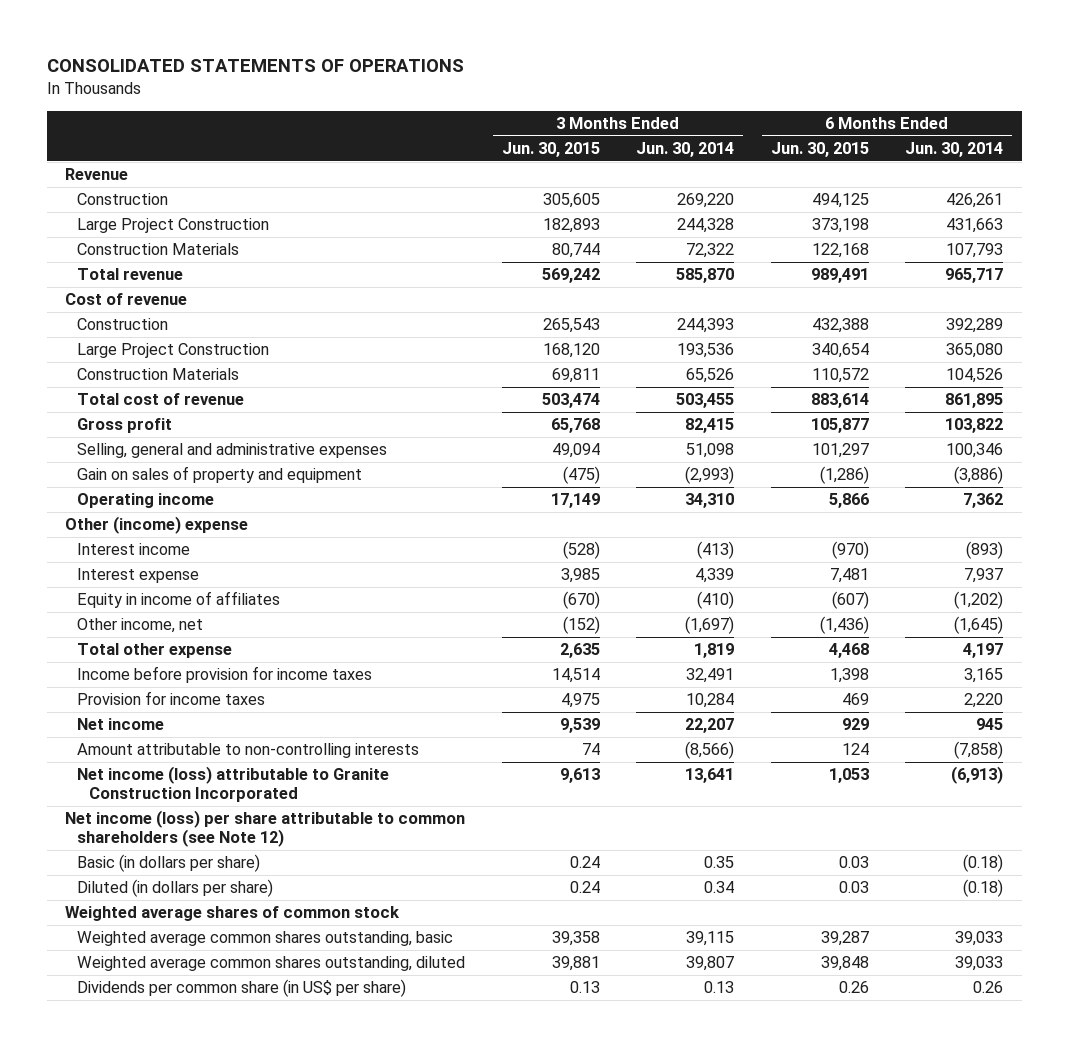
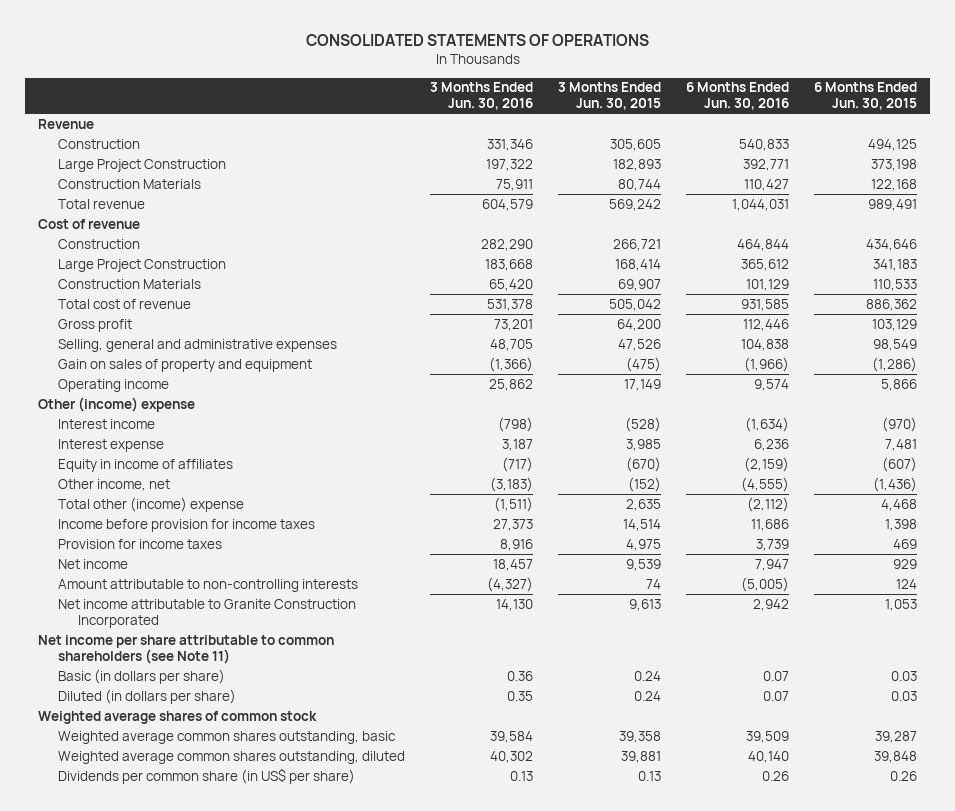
[636,142,735,158] Jun. 30, 2014 -> none
[905,142,1004,158] Jun. 30, 2014 -> none
none -> [430,82,534,111] 3 Months Ended Jun. 30, 2016
none -> [686,82,790,111] 6 Months Ended Jun. 30, 2016
[542,318,600,334] 265,543 -> [613,238,662,251] 266,721
[811,318,869,334] 432,388 -> [866,238,918,251] 434,646
[542,343,600,359] 168,120 -> [615,258,662,271] 168,414
[811,343,869,359] 340,654 -> [873,258,918,271] 341,183
[551,368,600,384] 69,811 -> [618,278,662,291] 69,907
[811,368,869,384] 110,572 -> [873,278,918,291] 110,533
[541,393,600,409] 503,474 -> [609,298,662,311] 505,042
[810,393,869,409] 883,614 -> [866,298,918,311] 886,362
[550,418,600,434] 65,768 -> [617,318,662,331] 64,200
[810,418,869,434] 105,877 -> [872,318,918,331] 103,129
[551,443,600,459] 49,094 -> [618,338,662,351] 47,526
[811,443,869,459] 101,297 -> [873,338,918,351] 98,549
[77,643,233,659] Total other expense -> [58,496,245,512] Total other (income) expense
[77,766,390,803] Net income (loss) attributable to Granite Construction Incorporated -> [58,598,357,628] Net income attributable to Granite Construction Incorporated
[65,810,466,848] Net income (loss) per share attributable to common shareholders (see Note 12) -> [37,634,334,664] Net income per share attributable to common shareholders (see Note 11)

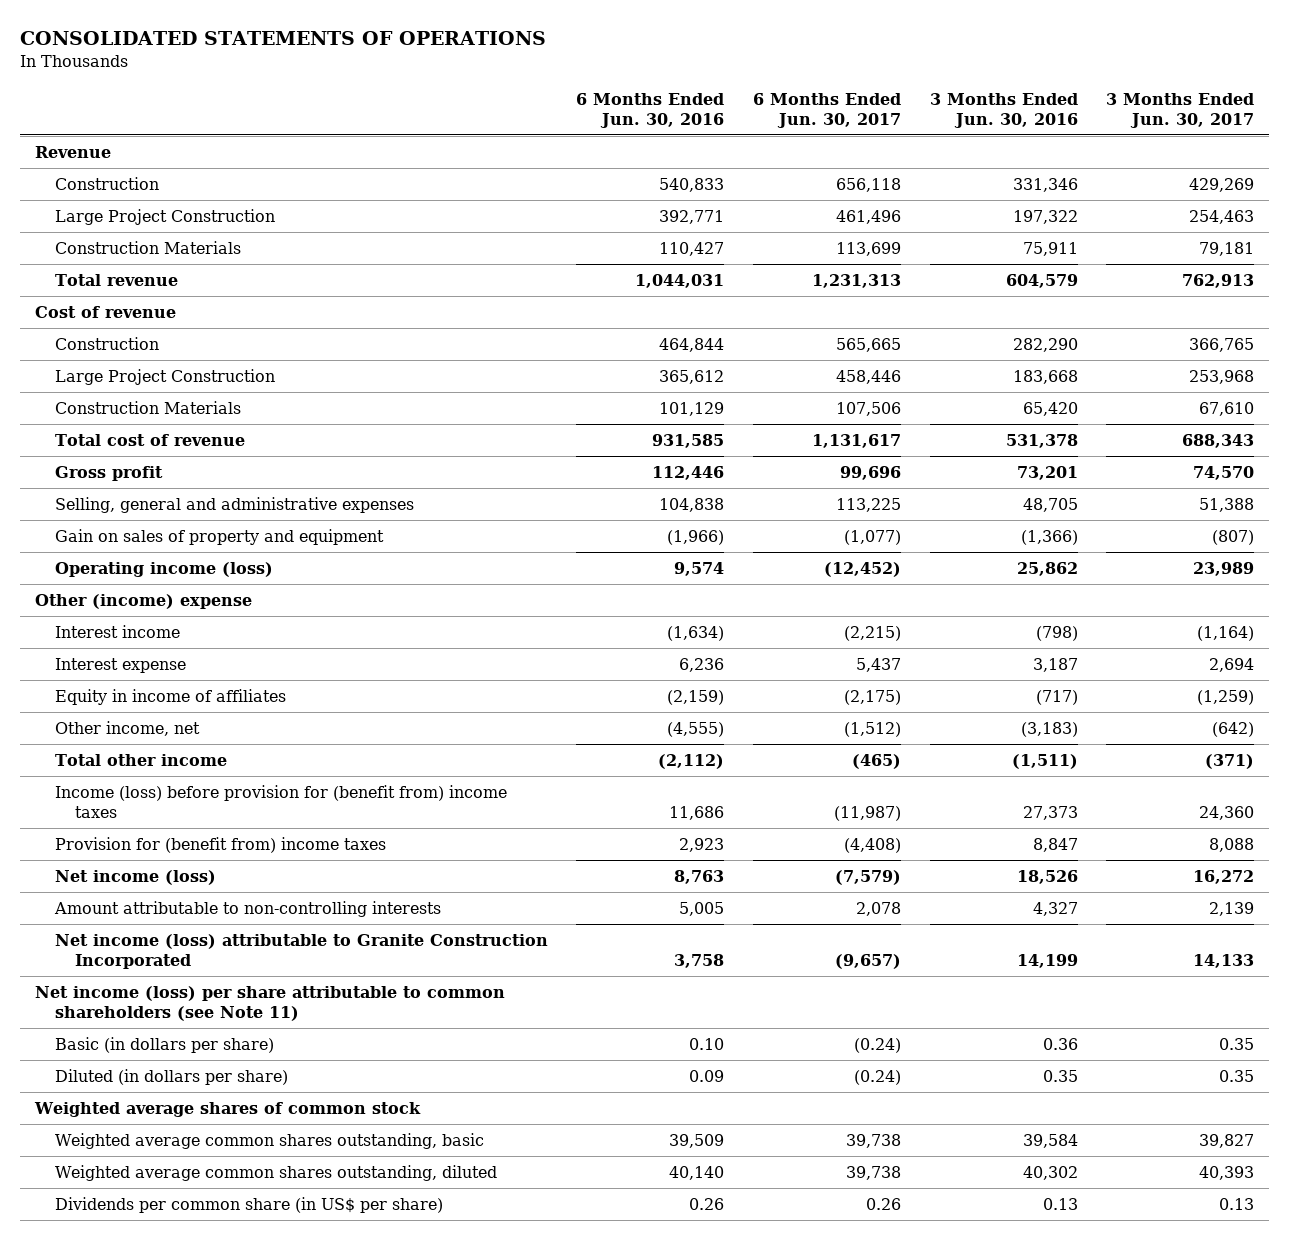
[558,82,662,111] 3 Months Ended Jun. 30, 2015 -> none
[814,82,918,111] 6 Months Ended Jun. 30, 2015 -> none
none -> [752,93,901,128] 6 Months Ended Jun. 30, 2017
none -> [1106,93,1255,128] 3 Months Ended Jun. 30, 2017
[58,378,170,392] Operating income -> [54,561,273,577] Operating income (loss)
[58,496,245,512] Total other (income) expense -> [54,753,227,766] Total other income
[58,518,316,532] Income before provision for income taxes -> [54,784,507,818] Income (loss) before provision for (benefit from) income taxes
[58,538,223,549] Provision for income taxes -> [54,836,386,853] Provision for (benefit from) income taxes
[500,538,534,551] 8,916 -> [1032,837,1078,852] 8,847
[756,538,790,551] 3,739 -> [679,837,725,852] 2,923
[58,558,129,569] Net income -> [54,869,216,885] Net income (loss)
[493,558,534,571] 18,457 -> [1016,869,1078,884] 18,526
[755,558,790,571] 7,947 -> [674,869,725,884] 8,763
[487,576,534,592] (4,327) -> [1032,901,1078,916] 4,327
[741,576,790,592] (5,005) -> [679,901,725,916] 5,005
[58,598,357,628] Net income attributable to Granite Construction Incorporated -> [54,933,548,969] Net income (loss) attributable to Granite Construction Incorporated
[496,598,534,611] 14,130 -> [1016,953,1078,968] 14,199
[753,598,790,611] 2,942 -> [674,953,725,968] 3,758
[37,634,334,664] Net income per share attributable to common shareholders (see Note 11) -> [34,985,505,1021] Net income (loss) per share attributable to common shareholders (see Note 11)
[763,670,790,681] 0.07 -> [689,1037,725,1050] 0.10
[763,690,790,701] 0.07 -> [689,1069,725,1082] 0.09

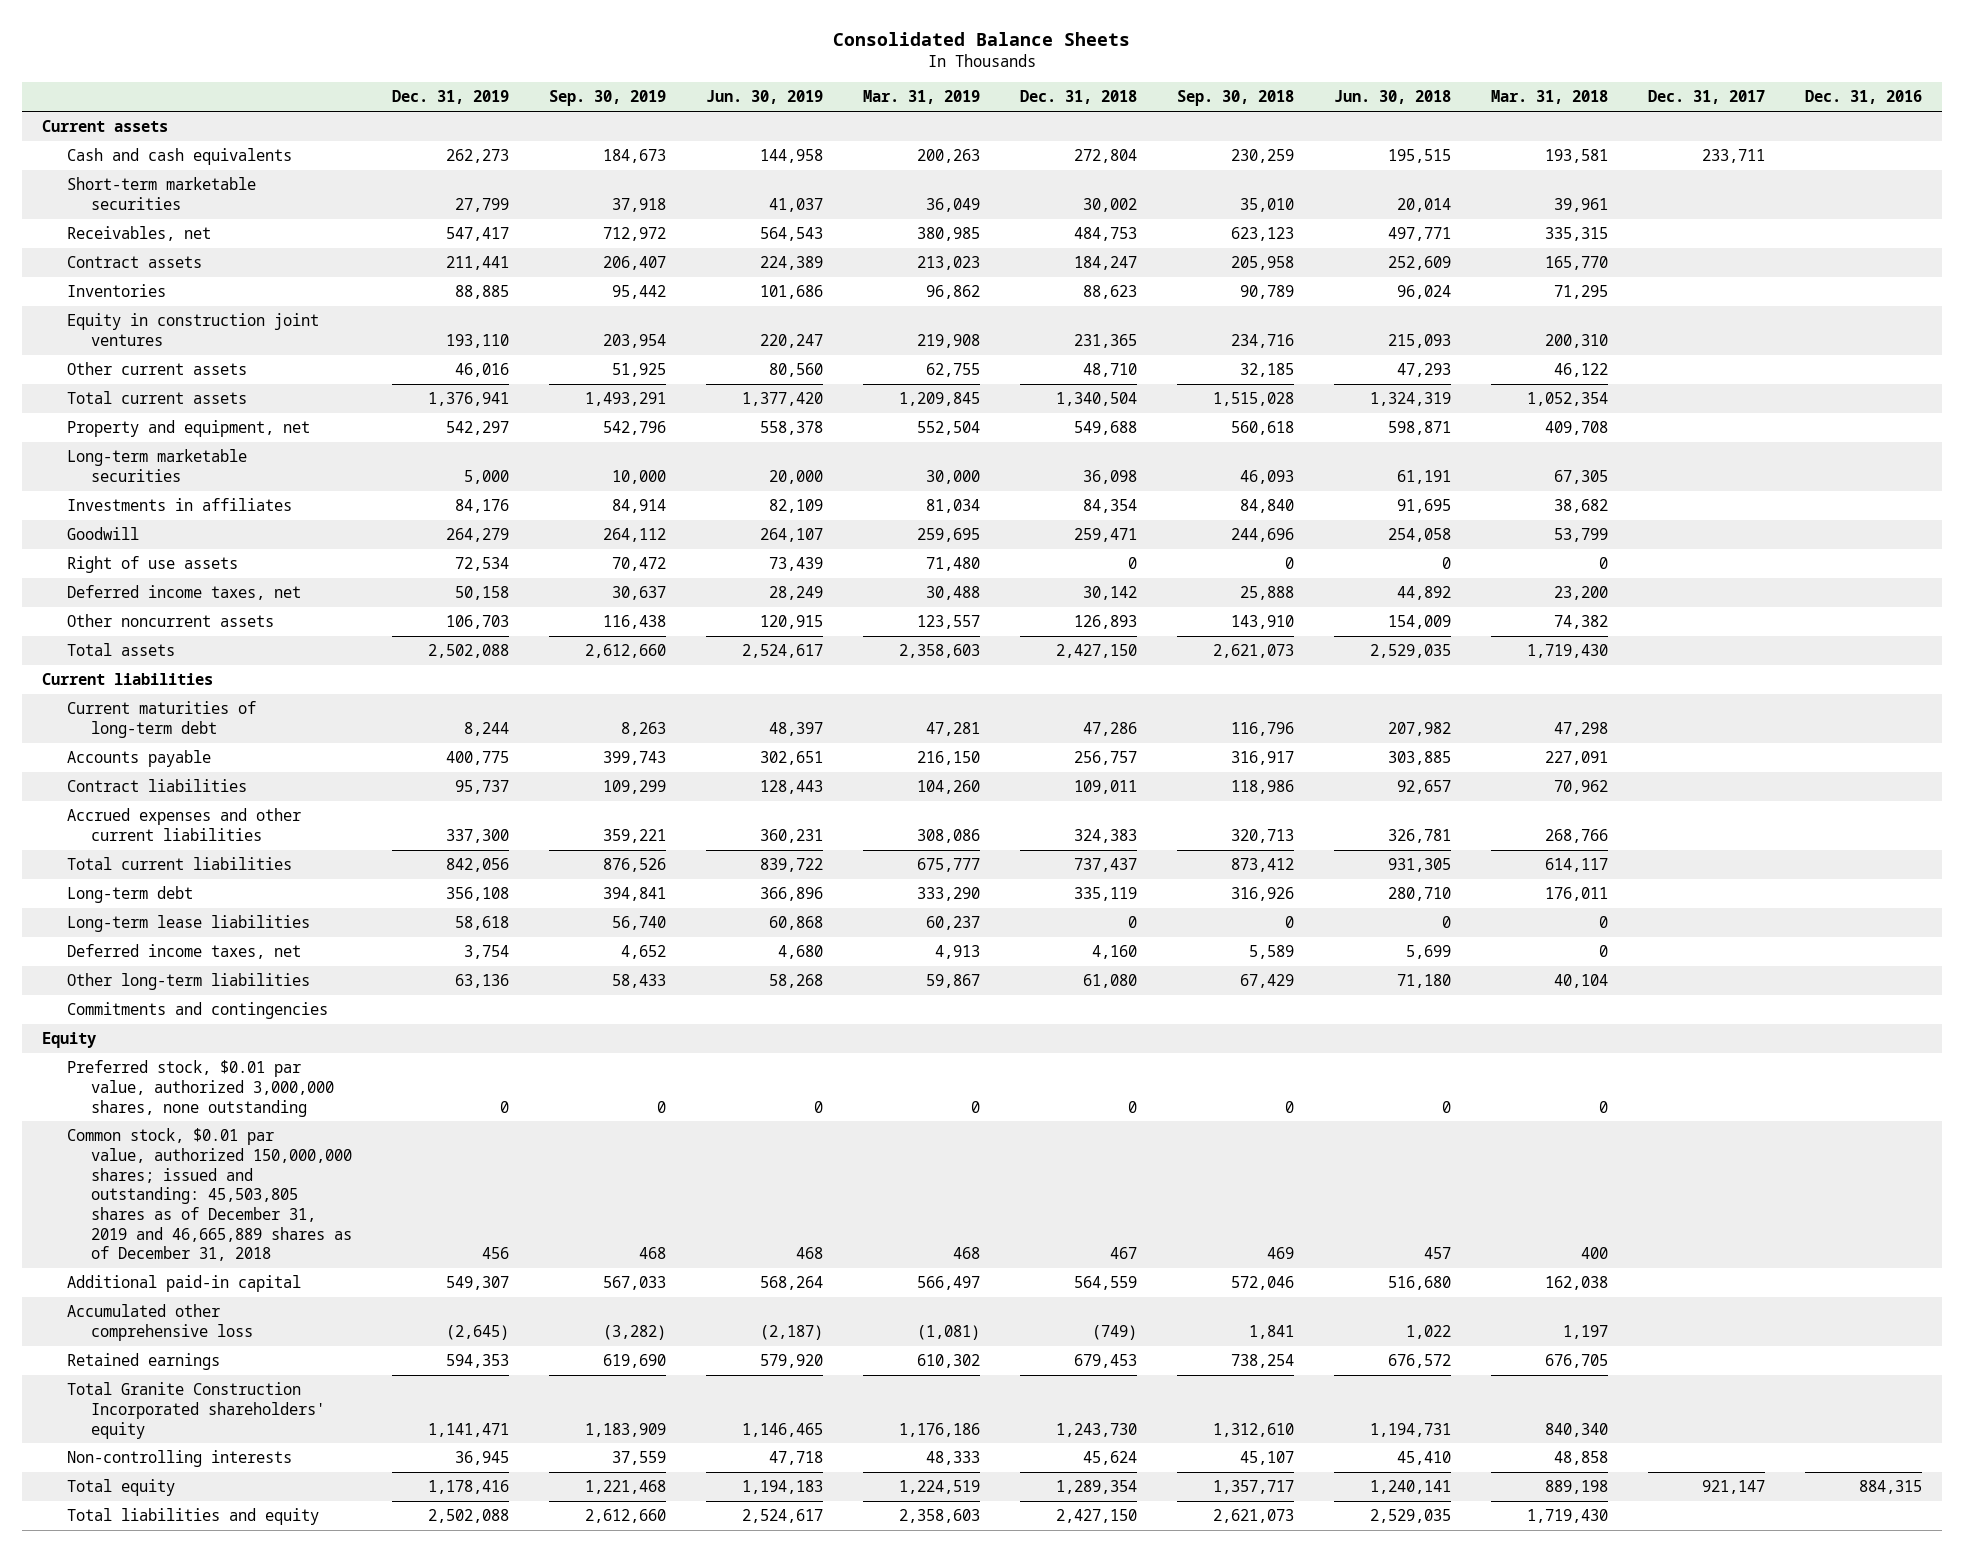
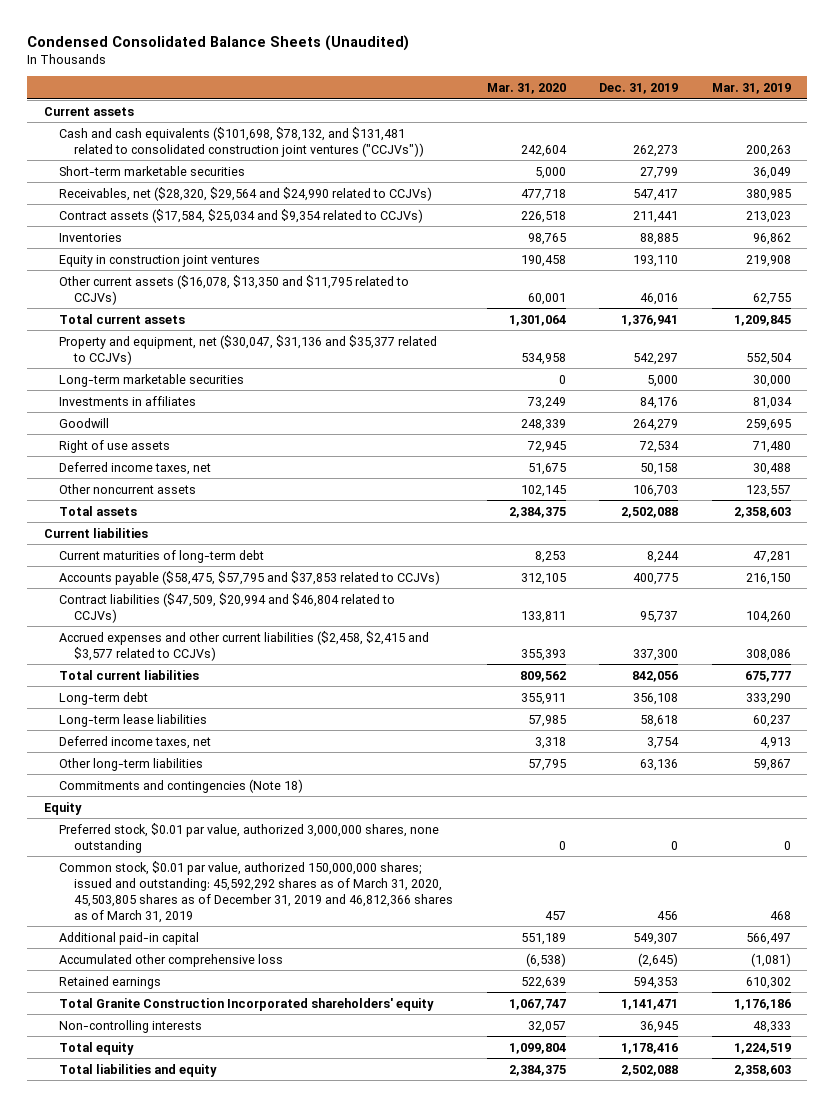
[832,31,1130,46] Consolidated Balance Sheets -> [26,34,409,51] Condensed Consolidated Balance Sheets (Unaudited)
[549,90,667,107] Sep. 30, 2019 -> none
[706,90,824,105] Jun. 30, 2019 -> none
[1020,90,1138,105] Dec. 31, 2018 -> none
[1177,90,1295,107] Sep. 30, 2018 -> none
[1334,90,1452,105] Jun. 30, 2018 -> none
[1491,90,1609,105] Mar. 31, 2018 -> none
[1648,90,1766,105] Dec. 31, 2017 -> none
[1805,90,1923,105] Dec. 31, 2016 -> none
none -> [486,83,566,95] Mar. 31, 2020
[66,148,292,166] Cash and cash equivalents -> [58,126,425,157] Cash and cash equivalents ($101,698, $78,132, and $131,481 related to consolidated construction joint ventures ("CCJVs"))
[66,226,211,242] Receivables, net -> [58,186,432,201] Receivables, net ($28,320, $29,564 and $24,990 related to CCJVs)
[66,256,202,269] Contract assets -> [58,208,423,223] Contract assets ($17,584, $25,034 and $9,354 related to CCJVs)
[66,362,247,376] Other current assets -> [58,274,409,305] Other current assets ($16,078, $13,350 and $11,795 related to CCJVs)
[66,420,310,438] Property and equipment, net -> [58,334,437,365] Property and equipment, net ($30,047, $31,136 and $35,377 related to CCJVs)
[66,750,211,768] Accounts payable -> [58,570,440,585] Accounts payable ($58,475, $57,795 and $37,853 related to CCJVs)
[66,779,247,793] Contract liabilities -> [58,592,395,623] Contract liabilities ($47,509, $20,994 and $46,804 related to CCJVs)
[66,808,301,841] Accrued expenses and other current liabilities -> [58,630,429,661] Accrued expenses and other current liabilities ($2,458, $2,415 and $3,577 related to CCJVs)
[66,1002,328,1020] Commitments and contingencies -> [58,778,303,793] Commitments and contingencies (Note 18)
[66,1128,353,1262] Common stock, $0.01 par value, authorized 150,000,000 shares; issued and outstanding: 45,503,805 shares as of December 31, 2019 and 46,665,889 shares as of December 31, 2018 -> [58,860,454,923] Common stock, $0.01 par value, authorized 150,000,000 shares; issued and outstanding: 45,592,292 shares as of March 31, 2020, 45,503,805 shares as of December 31, 2019 and 46,812,366 shares as of March 31, 2019

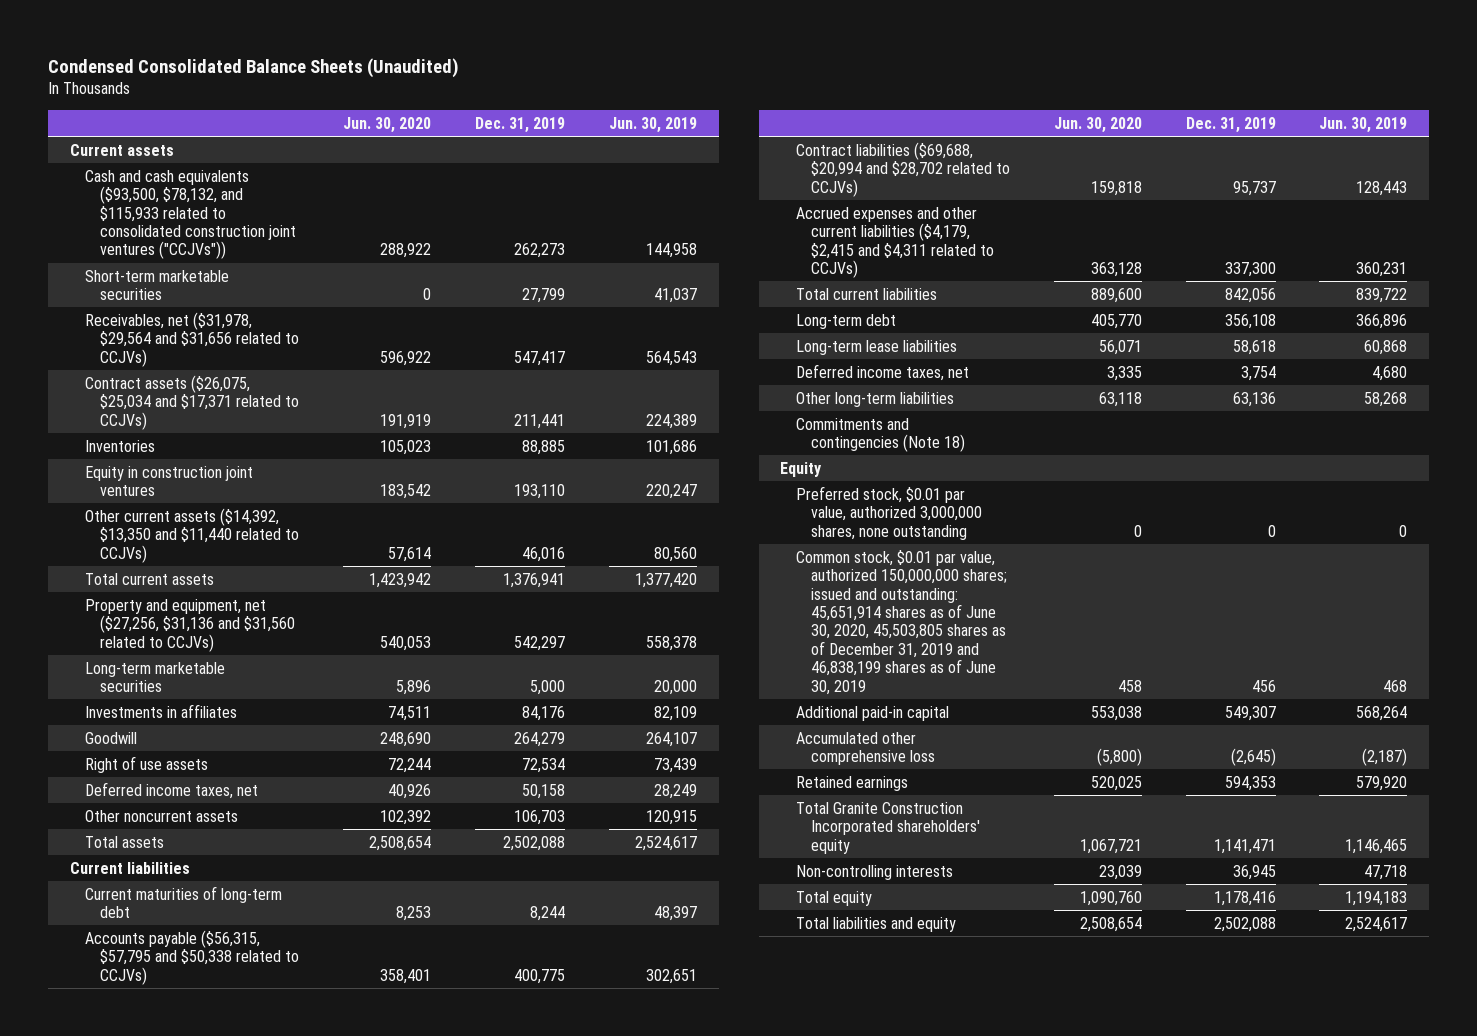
[486,83,566,95] Mar. 31, 2020 -> none
[711,83,791,95] Mar. 31, 2019 -> none
none -> [342,116,431,133] Jun. 30, 2020
none -> [608,116,697,133] Jun. 30, 2019
[58,126,425,157] Cash and cash equivalents ($101,698, $78,132, and $131,481 related to consolidated construction joint ventures ("CCJVs")) -> [84,169,297,260] Cash and cash equivalents ($93,500, $78,132, and $115,933 related to consolidated construction joint ventures ("CCJVs"))
[58,186,432,201] Receivables, net ($28,320, $29,564 and $24,990 related to CCJVs) -> [84,311,300,367] Receivables, net ($31,978, $29,564 and $31,656 related to CCJVs)
[58,208,423,223] Contract assets ($17,584, $25,034 and $9,354 related to CCJVs) -> [84,374,300,430] Contract assets ($26,075, $25,034 and $17,371 related to CCJVs)
[58,274,409,305] Other current assets ($16,078, $13,350 and $11,795 related to CCJVs) -> [84,507,300,563] Other current assets ($14,392, $13,350 and $11,440 related to CCJVs)
[58,334,437,365] Property and equipment, net ($30,047, $31,136 and $35,377 related to CCJVs) -> [84,598,296,652] Property and equipment, net ($27,256, $31,136 and $31,560 related to CCJVs)
[58,570,440,585] Accounts payable ($58,475, $57,795 and $37,853 related to CCJVs) -> [84,929,300,985] Accounts payable ($56,315, $57,795 and $50,338 related to CCJVs)
[58,592,395,623] Contract liabilities ($47,509, $20,994 and $46,804 related to CCJVs) -> [795,141,1010,197] Contract liabilities ($69,688, $20,994 and $28,702 related to CCJVs)
[58,630,429,661] Accrued expenses and other current liabilities ($2,458, $2,415 and $3,577 related to CCJVs) -> [795,206,994,278] Accrued expenses and other current liabilities ($4,179, $2,415 and $4,311 related to CCJVs)
[58,860,454,923] Common stock, $0.01 par value, authorized 150,000,000 shares; issued and outstanding: 45,592,292 shares as of March 31, 2020, 45,503,805 shares as of December 31, 2019 and 46,812,366 shares as of March 31, 2019 -> [795,549,1007,695] Common stock, $0.01 par value, authorized 150,000,000 shares; issued and outstanding: 45,651,914 shares as of June 30, 2020, 45,503,805 shares as of December 31, 2019 and 46,838,199 shares as of June 30, 2019

